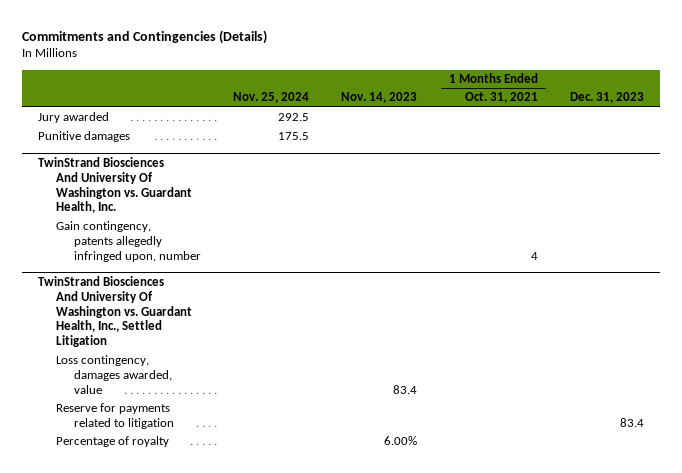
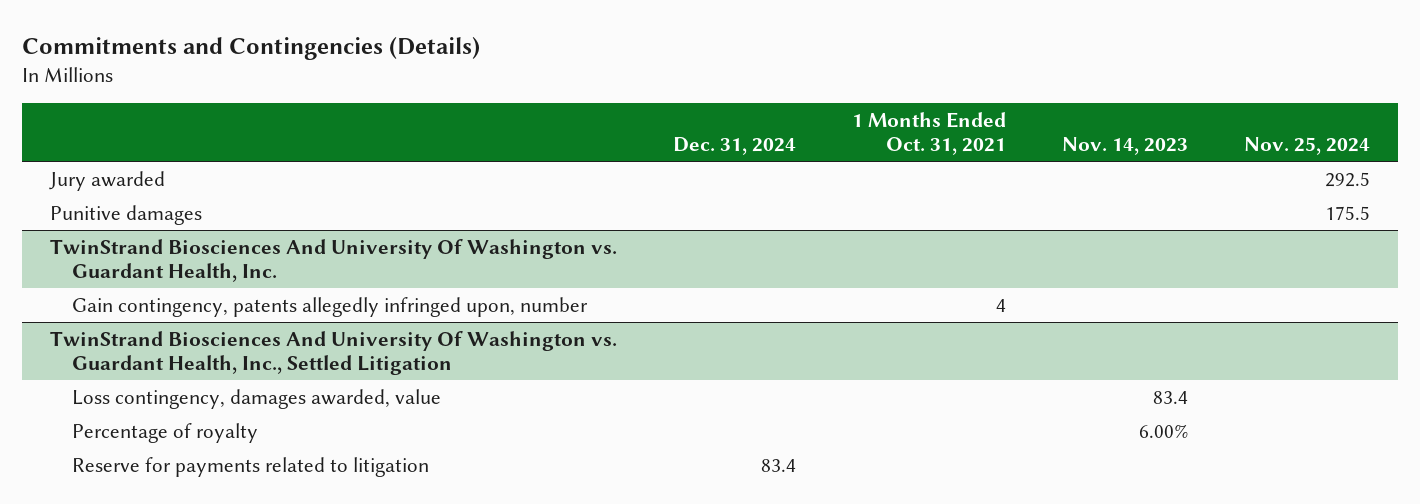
[570,92,645,104] Dec. 31, 2023 -> none
none -> [672,137,796,156] Dec. 31, 2024
[55,403,174,430] Reserve for payments related to litigation -> [72,456,430,477] Reserve for payments related to litigation

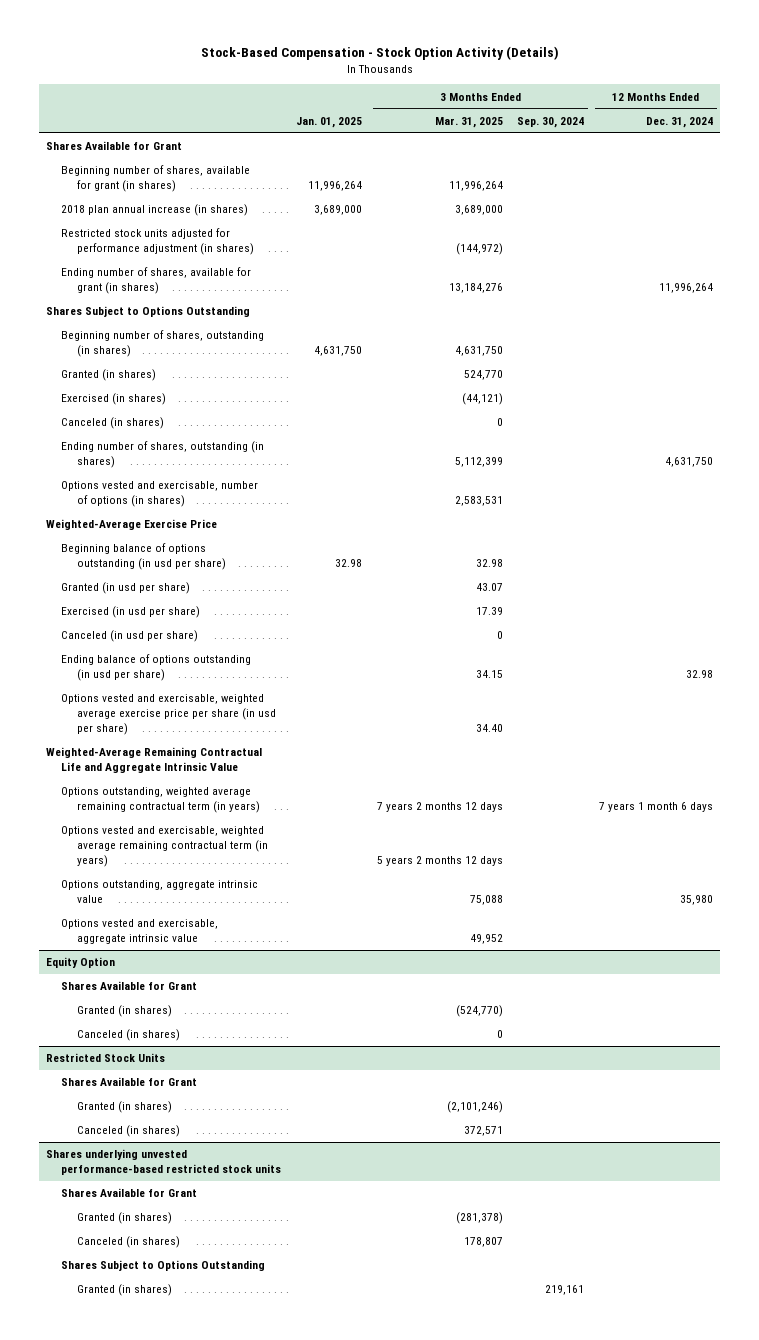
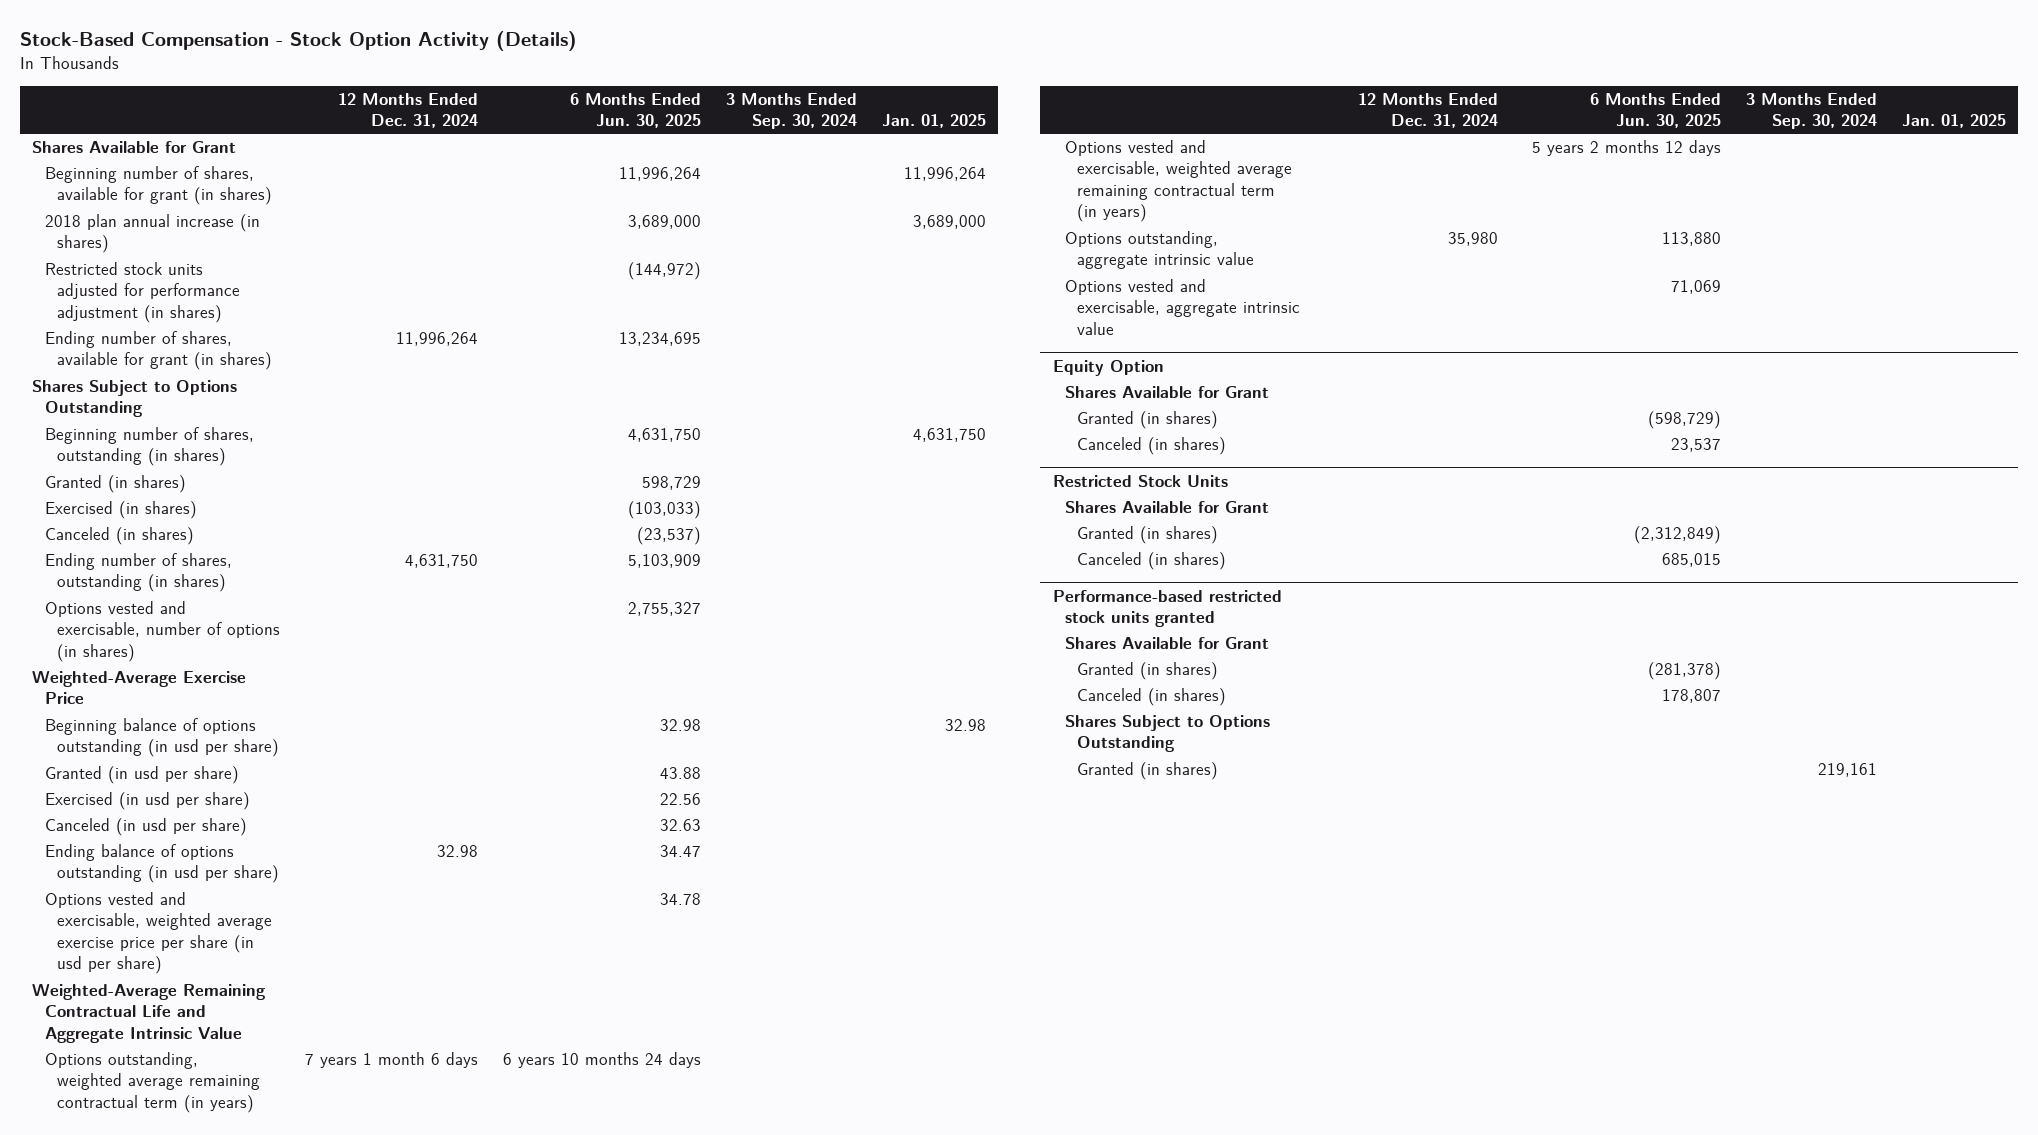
[434,116,503,128] Mar. 31, 2025 -> none
none -> [569,92,701,129] 6 Months Ended Jun. 30, 2025
[46,1149,282,1175] Shares underlying unvested performance-based restricted stock units -> [1052,589,1282,628] Performance-based restricted stock units granted

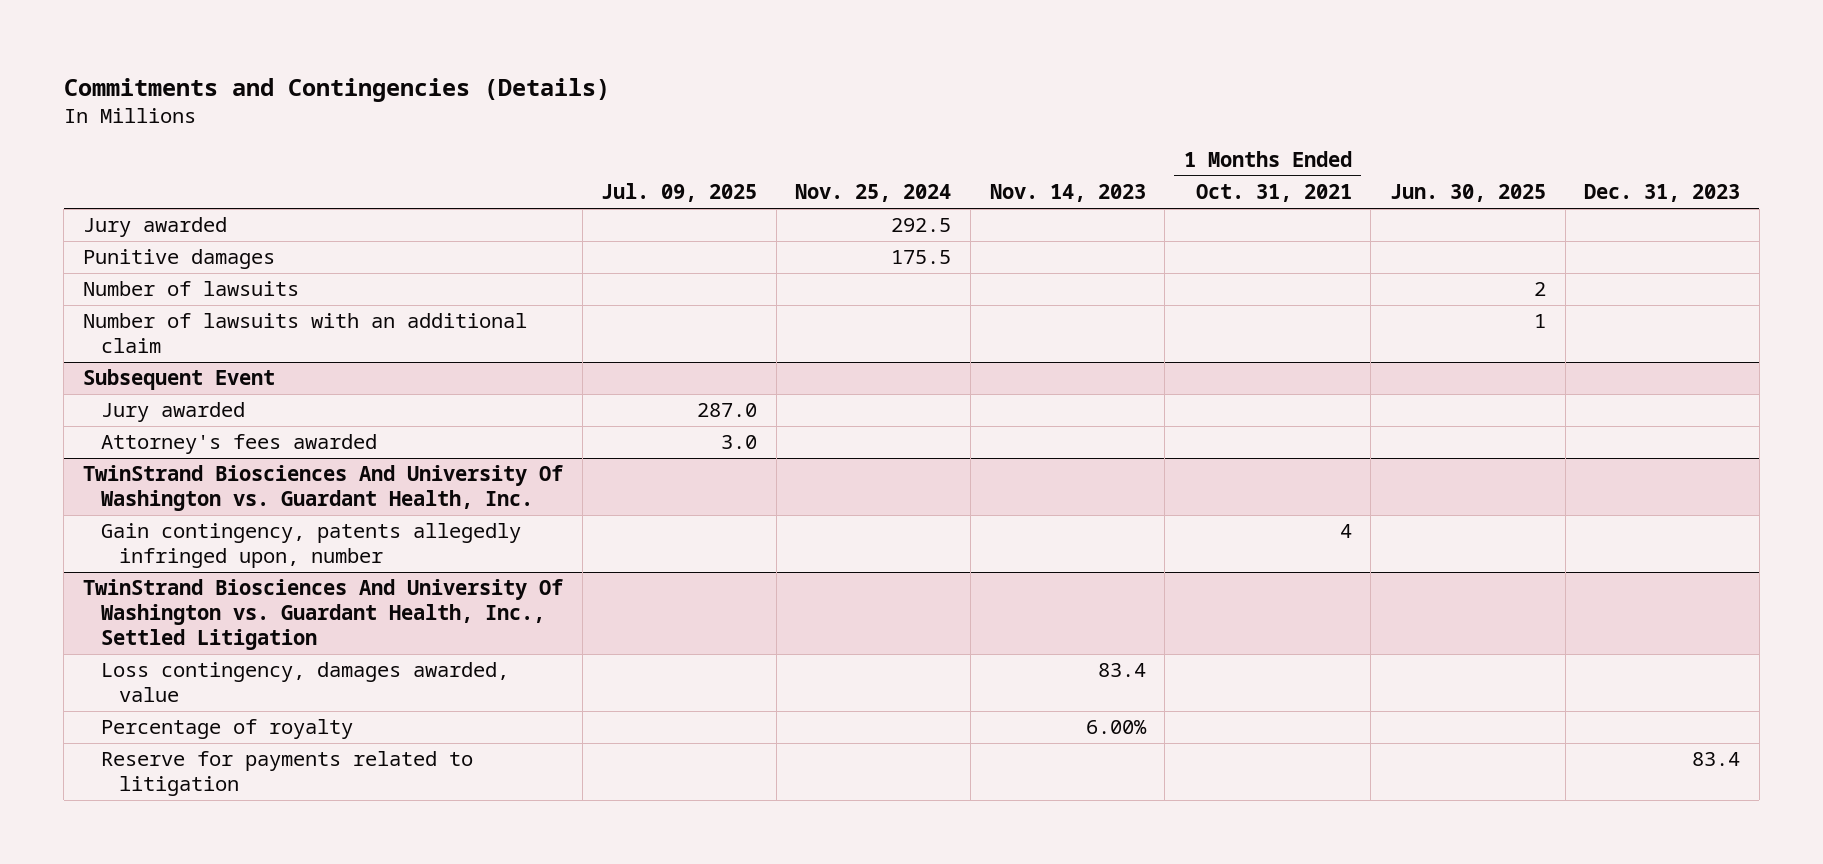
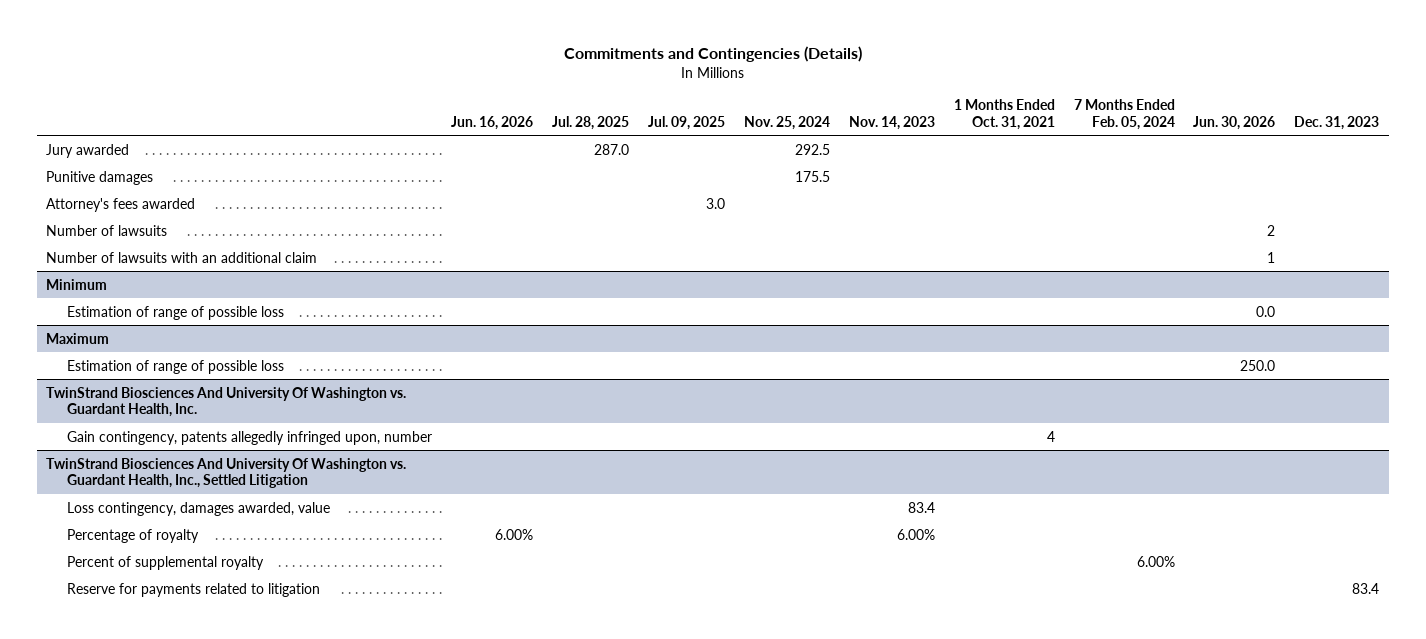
[1389,184,1546,203] Jun. 30, 2025 -> none
none -> [451,116,534,131] Jun. 16, 2026
none -> [552,116,630,131] Jul. 28, 2025
none -> [1073,99,1175,131] 7 Months Ended Feb. 05, 2024
none -> [1193,116,1276,131] Jun. 30, 2026
none -> [46,197,196,212] Attorney's fees awarded
[83,369,276,391] Subsequent Event -> none
[100,402,245,423] Jury awarded -> none
[100,434,377,455] Attorney's fees awarded -> none
none -> [46,278,108,290] Minimum
none -> [67,305,285,320] Estimation of range of possible loss
none -> [46,332,110,344] Maximum
none -> [67,359,285,374] Estimation of range of possible loss
none -> [67,555,265,570] Percent of supplemental royalty

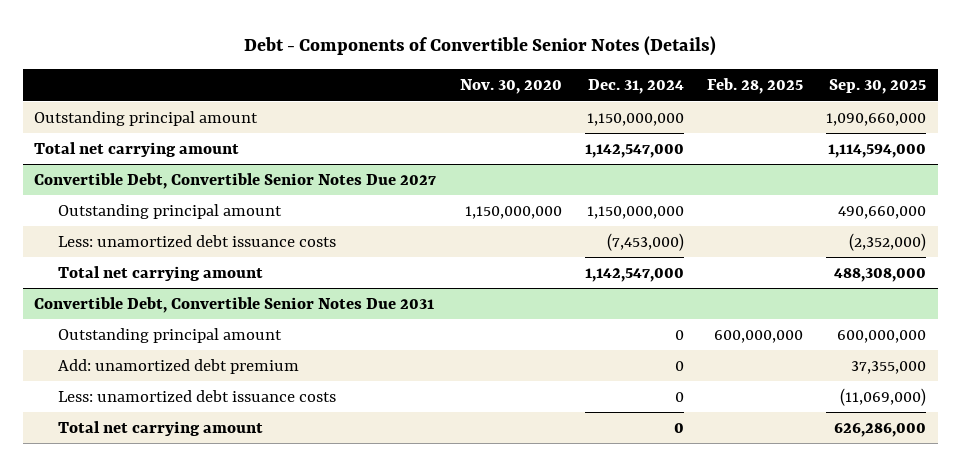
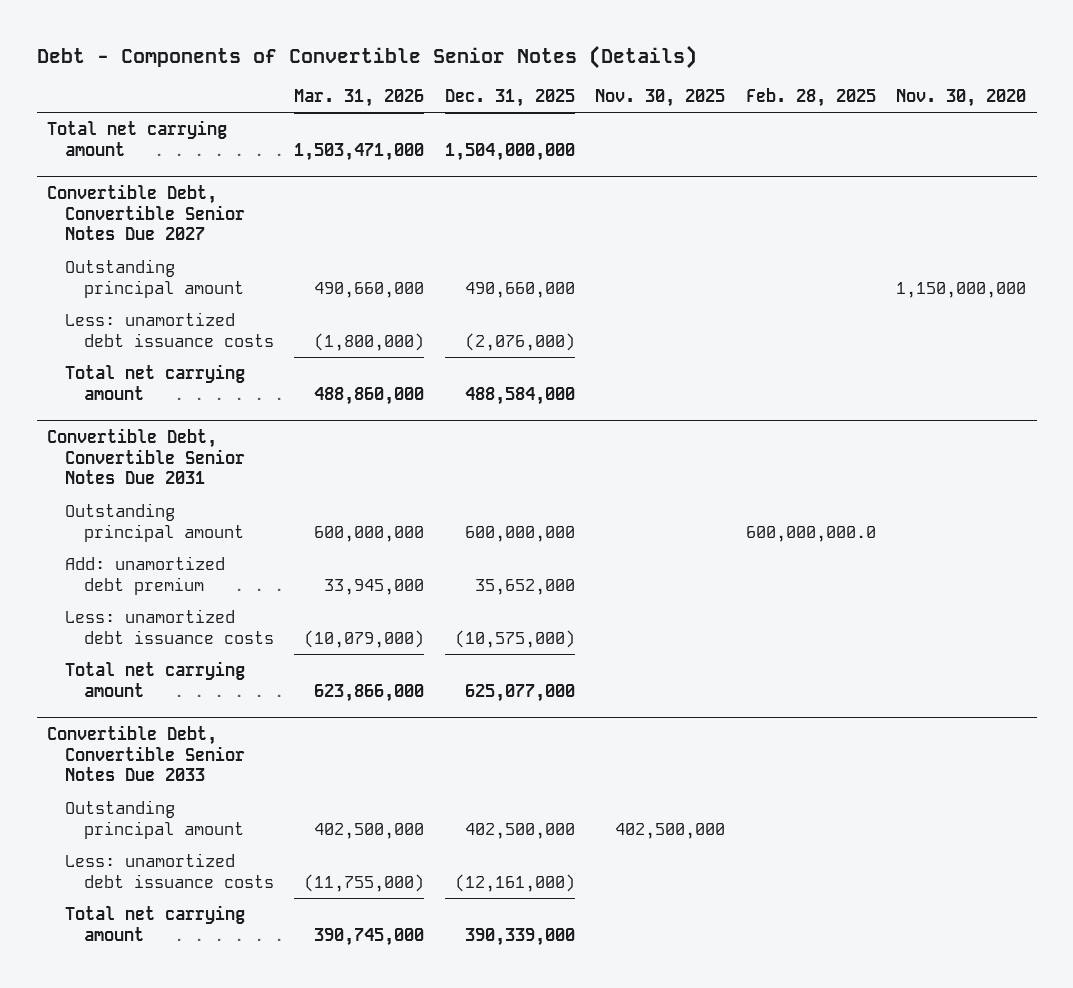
[587,79,684,95] Dec. 31, 2024 -> none
[829,79,927,95] Sep. 30, 2025 -> none
none -> [294,88,425,107] Mar. 31, 2026
none -> [444,88,575,107] Dec. 31, 2025
none -> [595,88,726,107] Nov. 30, 2025
[34,110,259,126] Outstanding principal amount -> none
[714,329,804,343] 600,000,000 -> [745,526,876,543] 600,000,000.0
none -> [46,724,246,782] Convertible Debt, Convertible Senior Notes Due 2033
none -> [65,800,244,840] Outstanding principal amount
none -> [65,853,274,889] Less: unamortized debt issuance costs
none -> [65,905,246,942] Total net carrying amount

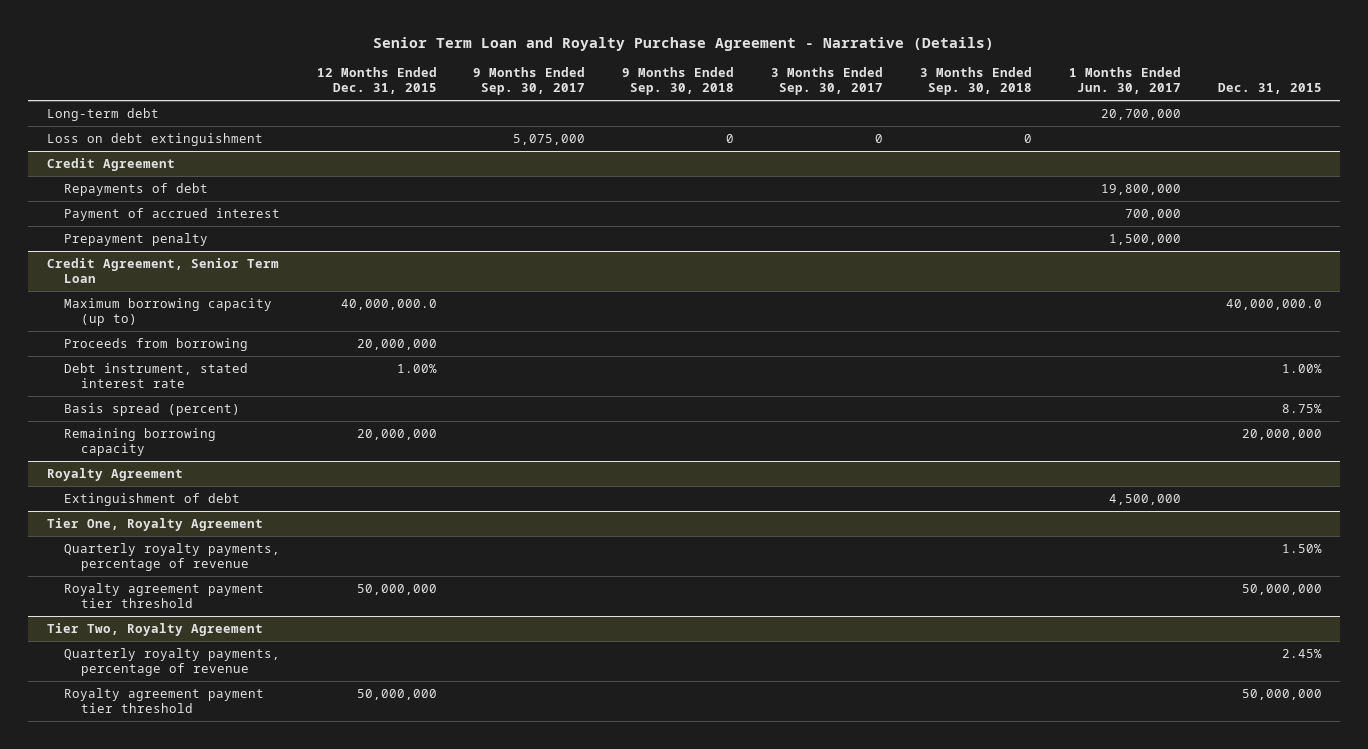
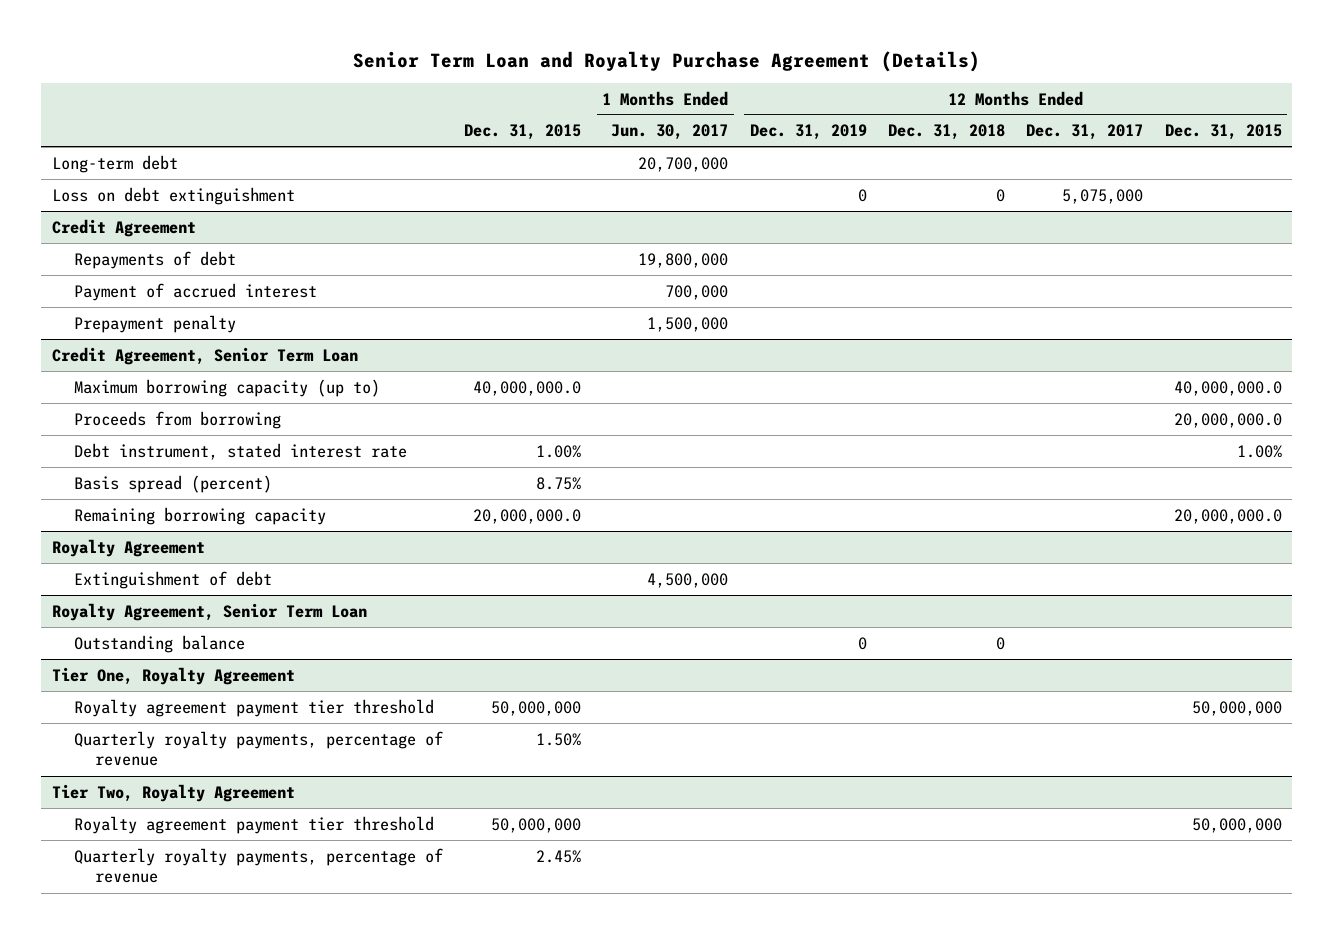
[373,36,995,51] Senior Term Loan and Royalty Purchase Agreement - Narrative (Details) -> [352,50,980,72] Senior Term Loan and Royalty Purchase Agreement (Details)
[473,66,586,96] 9 Months Ended Sep. 30, 2017 -> none
[622,66,735,96] 9 Months Ended Sep. 30, 2018 -> none
[771,66,884,96] 3 Months Ended Sep. 30, 2017 -> none
[919,66,1032,96] 3 Months Ended Sep. 30, 2018 -> none
none -> [749,124,867,141] Dec. 31, 2019
none -> [888,124,1006,141] Dec. 31, 2018
none -> [1026,124,1144,141] Dec. 31, 2017
[356,338,437,350] 20,000,000 -> [1173,412,1282,428] 20,000,000.0
[356,428,437,440] 20,000,000 -> [1173,508,1282,524] 20,000,000.0
[1241,428,1322,440] 20,000,000 -> [472,508,581,524] 20,000,000.0
none -> [51,602,367,621] Royalty Agreement, Senior Term Loan
none -> [73,634,245,653] Outstanding balance
[63,542,280,572] Quarterly royalty payments, percentage of revenue -> [73,730,443,767] Quarterly royalty payments, percentage of revenue
[63,647,280,677] Quarterly royalty payments, percentage of revenue -> [73,847,443,884] Quarterly royalty payments, percentage of revenue

